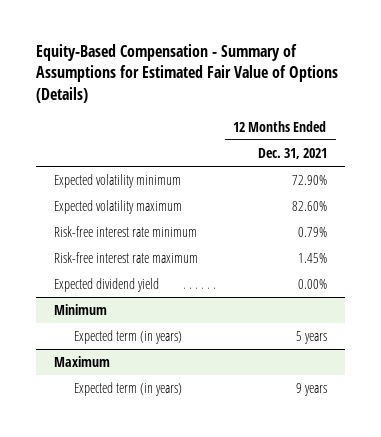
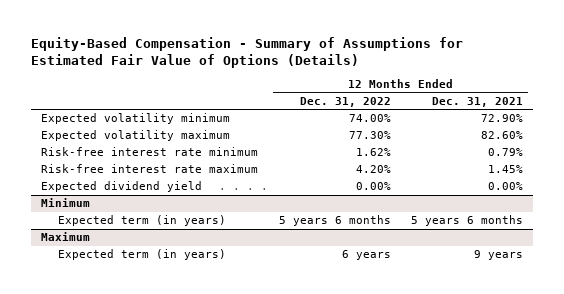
none -> [299,96,391,107] Dec. 31, 2022
[295,331,327,345] 5 years -> [411,215,524,227] 5 years 6 months

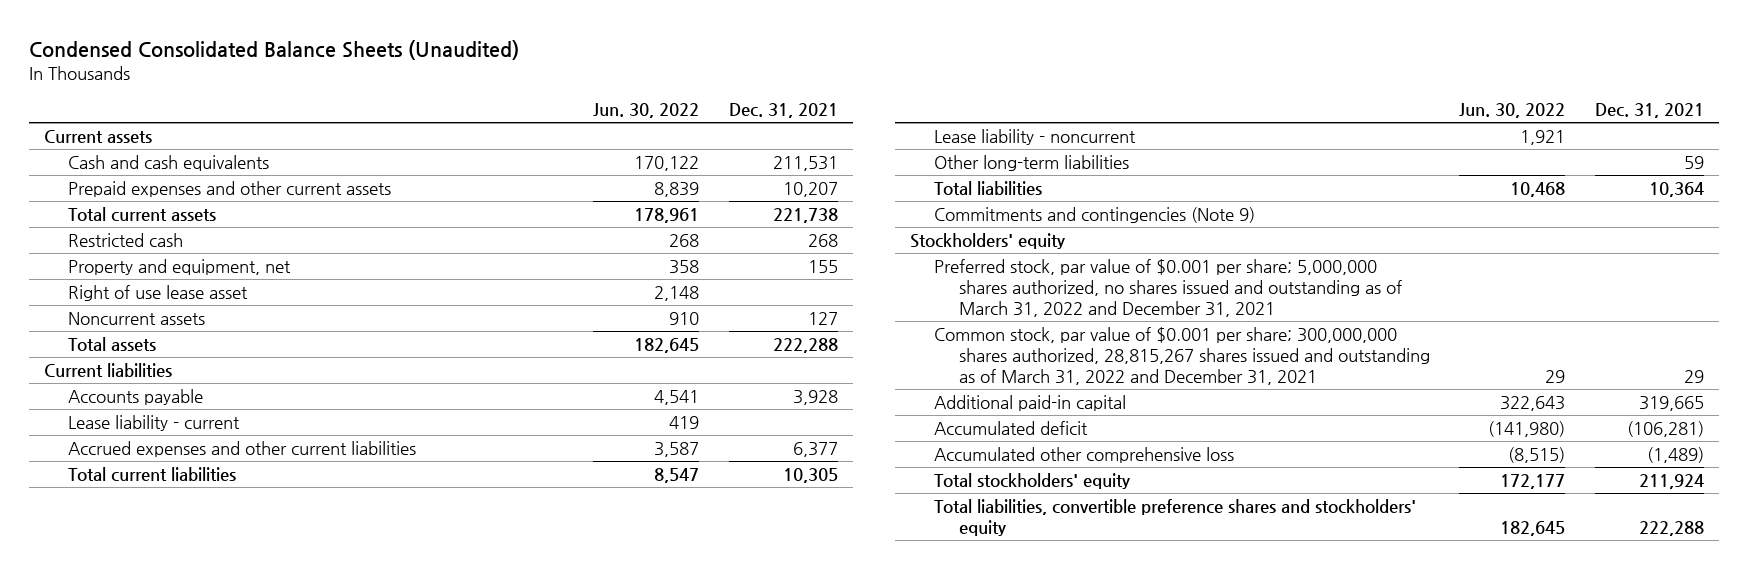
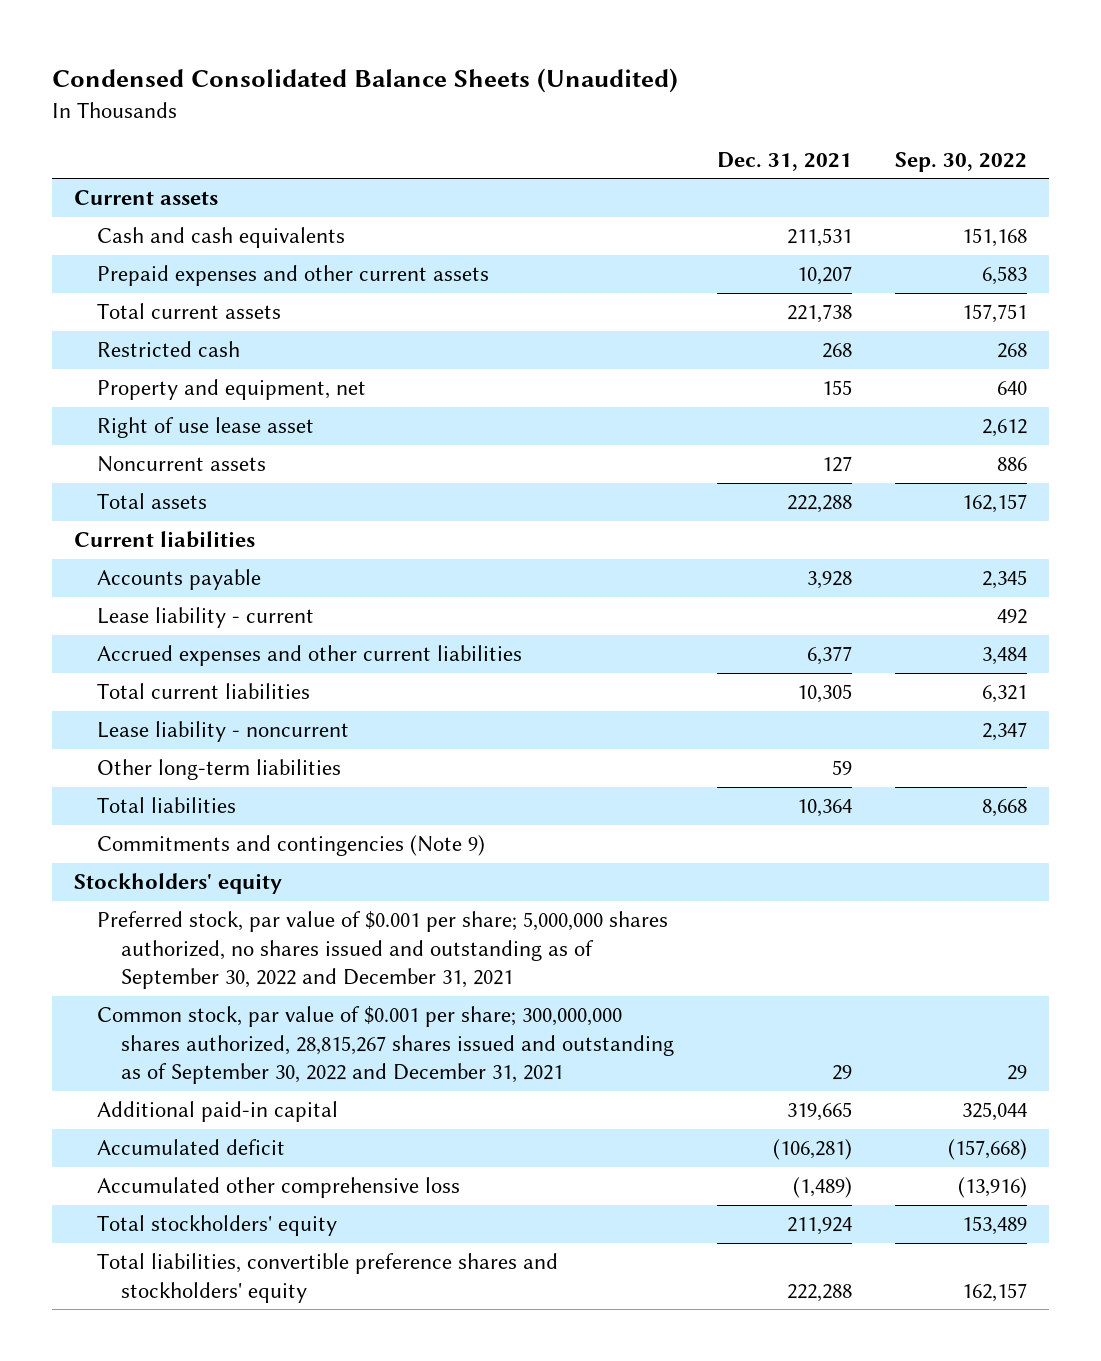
[593,102,700,118] Jun. 30, 2022 -> none
none -> [895,151,1028,172] Sep. 30, 2022
[934,259,1402,318] Preferred stock, par value of $0.001 per share; 5,000,000 shares authorized, no shares issued and outstanding as of March 31, 2022 and December 31, 2021 -> [97,911,669,990] Preferred stock, par value of $0.001 per share; 5,000,000 shares authorized, no shares issued and outstanding as of September 30, 2022 and December 31, 2021
[934,327,1430,386] Common stock, par value of $0.001 per share; 300,000,000 shares authorized, 28,815,267 shares issued and outstanding as of March 31, 2022 and December 31, 2021 -> [97,1006,674,1085] Common stock, par value of $0.001 per share; 300,000,000 shares authorized, 28,815,267 shares issued and outstanding as of September 30, 2022 and December 31, 2021

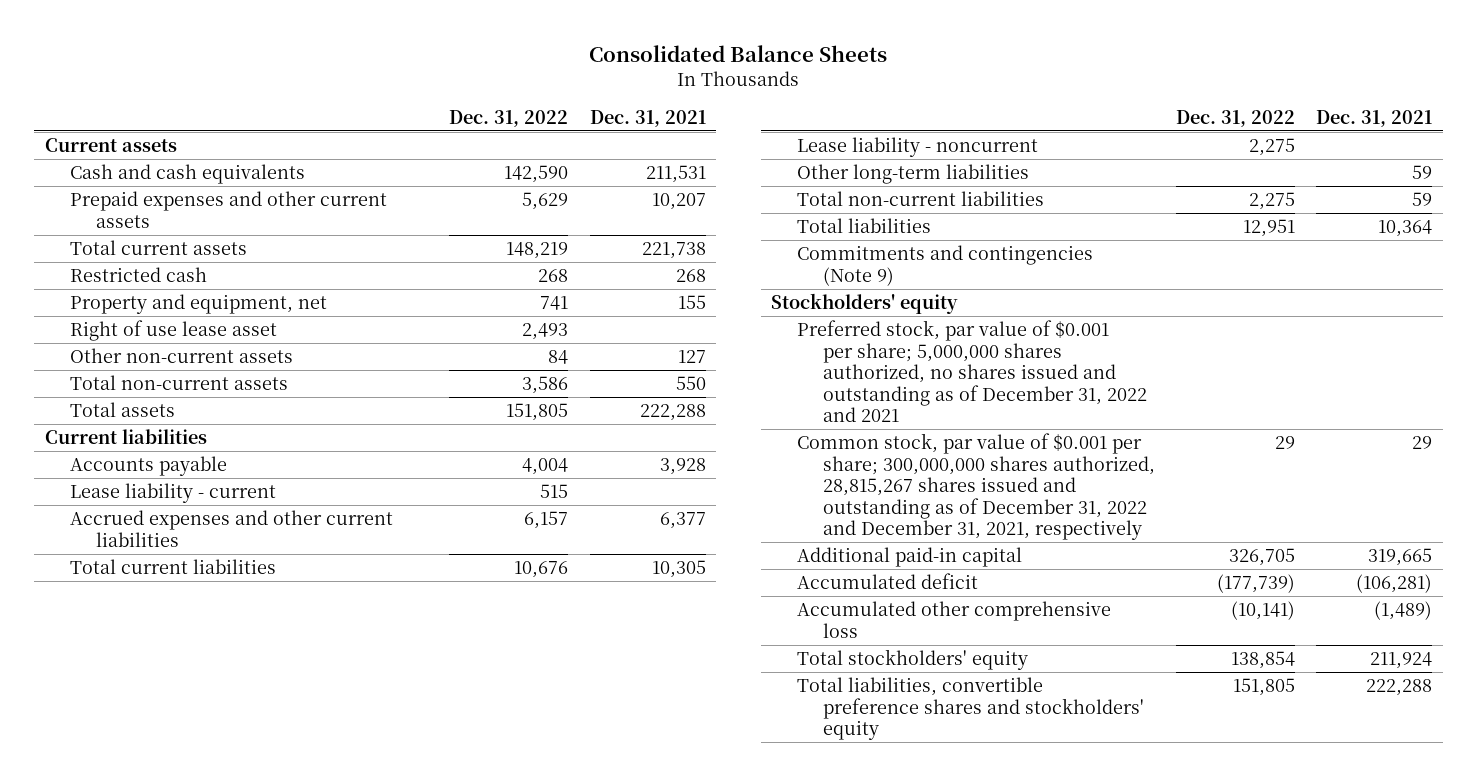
[52,68,679,94] Condensed Consolidated Balance Sheets (Unaudited) -> [589,44,888,62] Consolidated Balance Sheets
[895,151,1028,172] Sep. 30, 2022 -> none
none -> [449,109,569,127] Dec. 31, 2022
[97,456,267,473] Noncurrent assets -> [70,348,294,364] Other non-current assets
none -> [70,375,289,391] Total non-current assets
none -> [796,191,1044,207] Total non-current liabilities
[97,911,669,990] Preferred stock, par value of $0.001 per share; 5,000,000 shares authorized, no shares issued and outstanding as of September 30, 2022 and December 31, 2021 -> [796,320,1147,423] Preferred stock, par value of $0.001 per share; 5,000,000 shares authorized, no shares issued and outstanding as of December 31, 2022 and 2021
[97,1006,674,1085] Common stock, par value of $0.001 per share; 300,000,000 shares authorized, 28,815,267 shares issued and outstanding as of September 30, 2022 and December 31, 2021 -> [796,433,1155,541] Common stock, par value of $0.001 per share; 300,000,000 shares authorized, 28,815,267 shares issued and outstanding as of December 31, 2022 and December 31, 2021, respectively

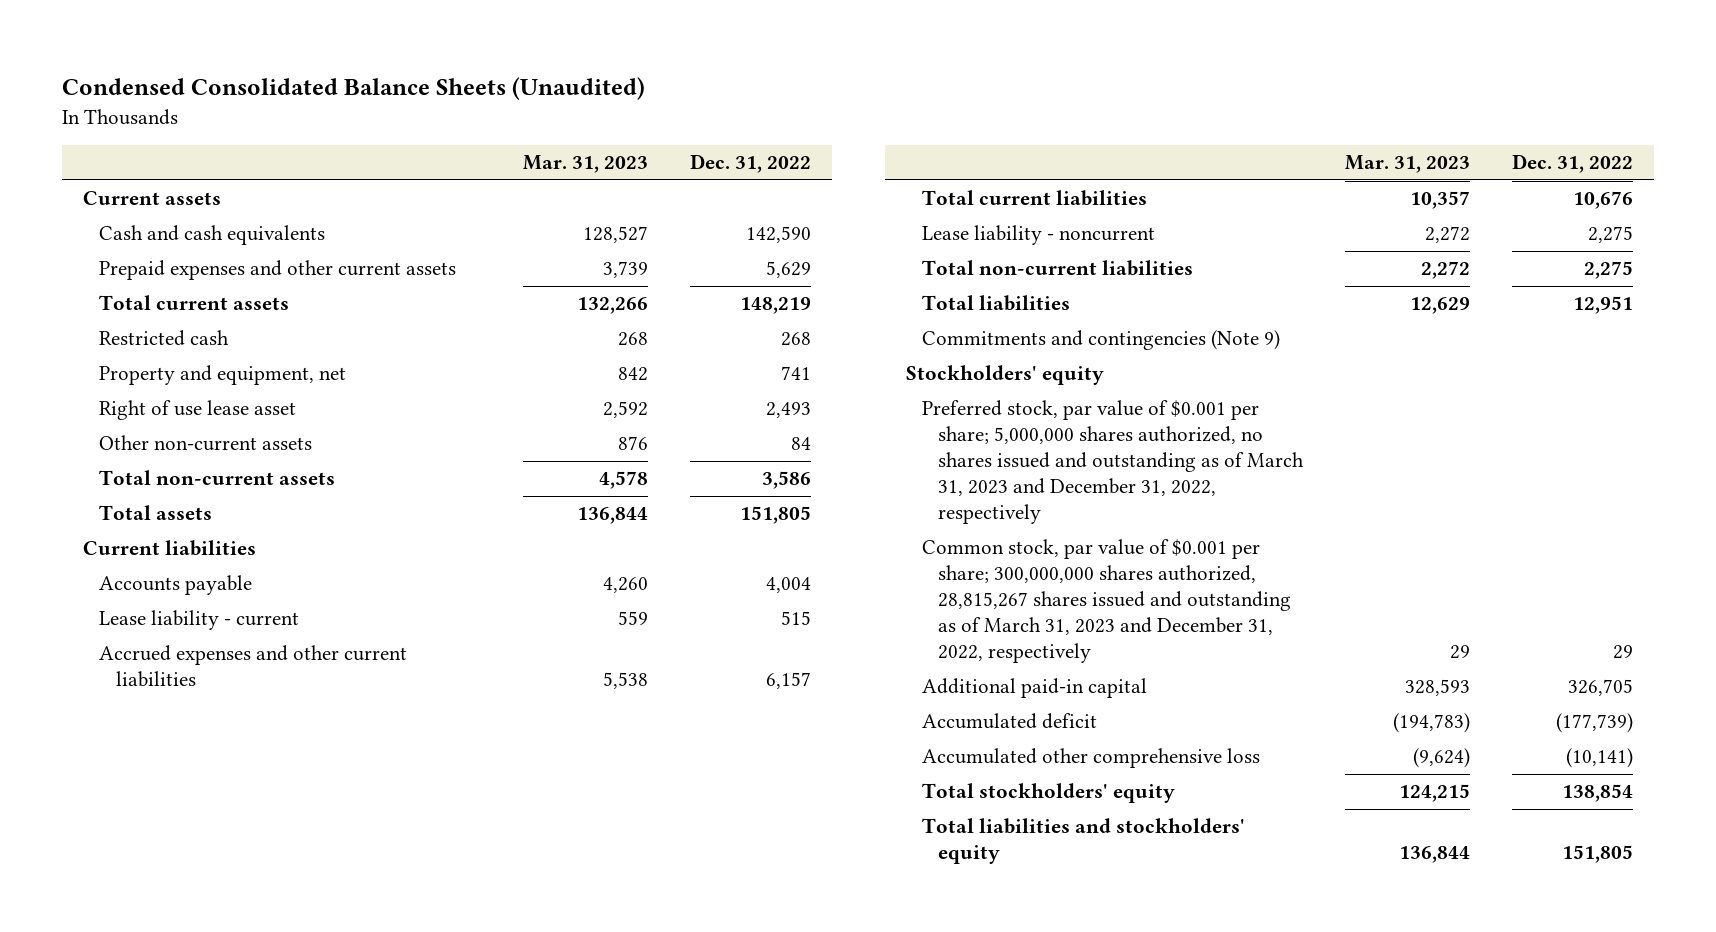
[589,44,888,62] Consolidated Balance Sheets -> [62,76,646,100] Condensed Consolidated Balance Sheets (Unaudited)
[589,109,706,127] Dec. 31, 2021 -> none
none -> [522,155,648,174] Mar. 31, 2023
[796,164,1029,185] Other long-term liabilities -> none
[796,320,1147,423] Preferred stock, par value of $0.001 per share; 5,000,000 shares authorized, no shares issued and outstanding as of December 31, 2022 and 2021 -> [922,400,1305,525] Preferred stock, par value of $0.001 per share; 5,000,000 shares authorized, no shares issued and outstanding as of March 31, 2023 and December 31, 2022, respectively
[796,433,1155,541] Common stock, par value of $0.001 per share; 300,000,000 shares authorized, 28,815,267 shares issued and outstanding as of December 31, 2022 and December 31, 2021, respectively -> [922,539,1292,664] Common stock, par value of $0.001 per share; 300,000,000 shares authorized, 28,815,267 shares issued and outstanding as of March 31, 2023 and December 31, 2022, respectively
[796,677,1144,741] Total liabilities, convertible preference shares and stockholders' equity -> [922,818,1246,865] Total liabilities and stockholders' equity

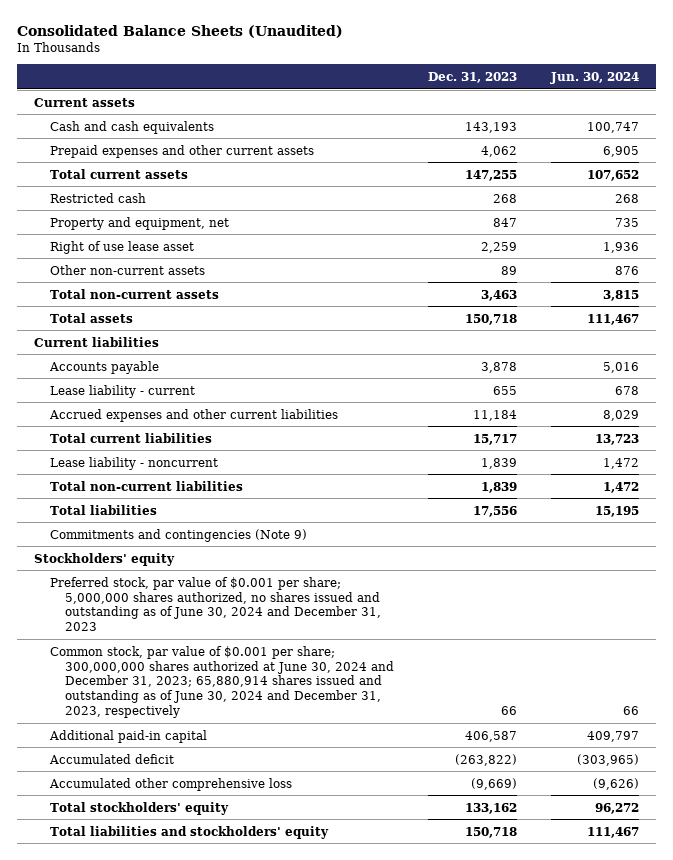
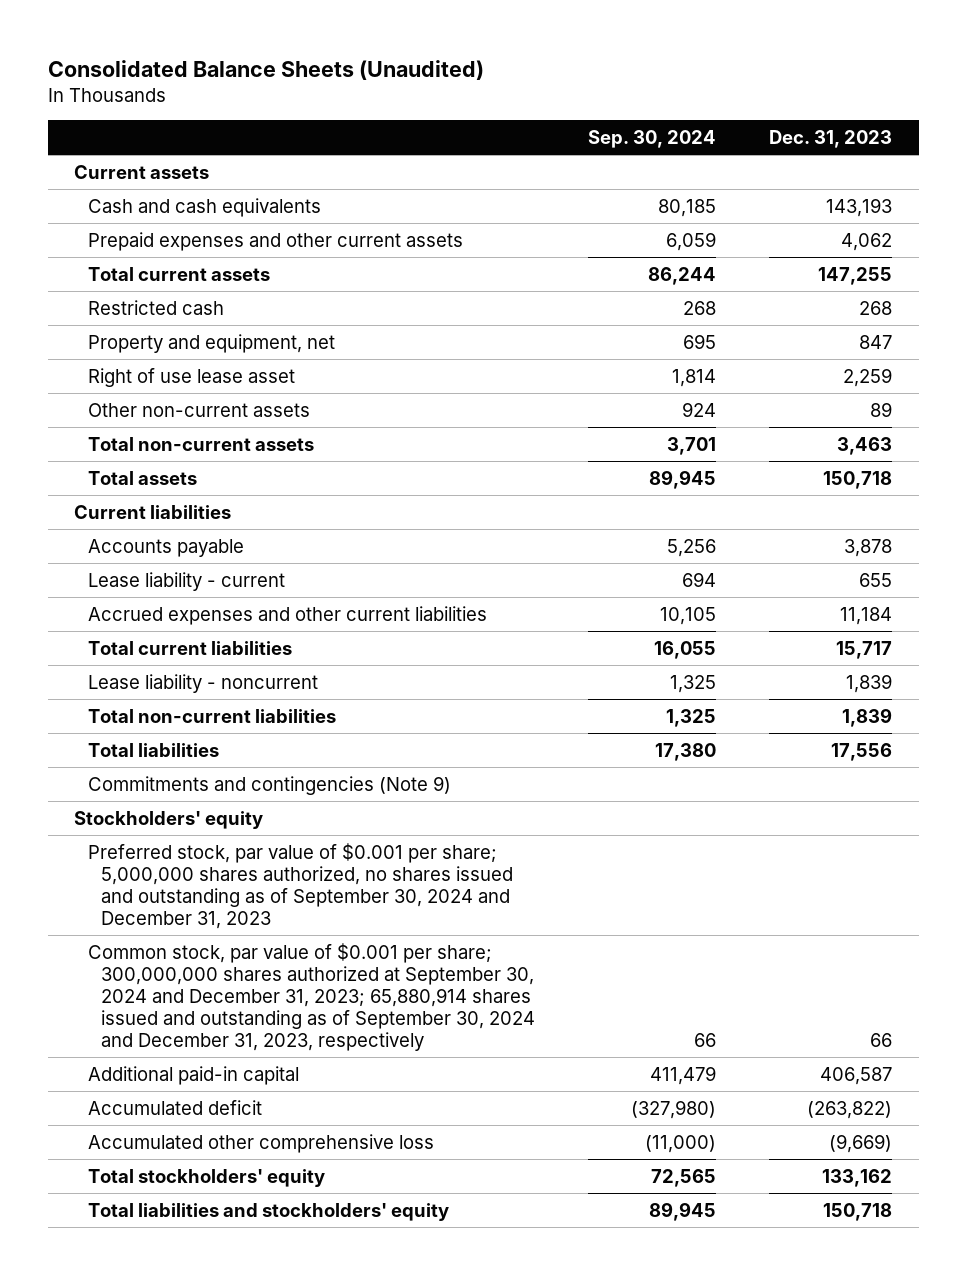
[550,72,640,85] Jun. 30, 2024 -> none
none -> [588,130,717,149] Sep. 30, 2024
[49,576,382,632] Preferred stock, par value of $0.001 per share; 5,000,000 shares authorized, no shares issued and outstanding as of June 30, 2024 and December 31, 2023 -> [87,842,513,930] Preferred stock, par value of $0.001 per share; 5,000,000 shares authorized, no shares issued and outstanding as of September 30, 2024 and December 31, 2023
[49,645,395,719] Common stock, par value of $0.001 per share; 300,000,000 shares authorized at June 30, 2024 and December 31, 2023; 65,880,914 shares issued and outstanding as of June 30, 2024 and December 31, 2023, respectively -> [87,942,535,1052] Common stock, par value of $0.001 per share; 300,000,000 shares authorized at September 30, 2024 and December 31, 2023; 65,880,914 shares issued and outstanding as of September 30, 2024 and December 31, 2023, respectively

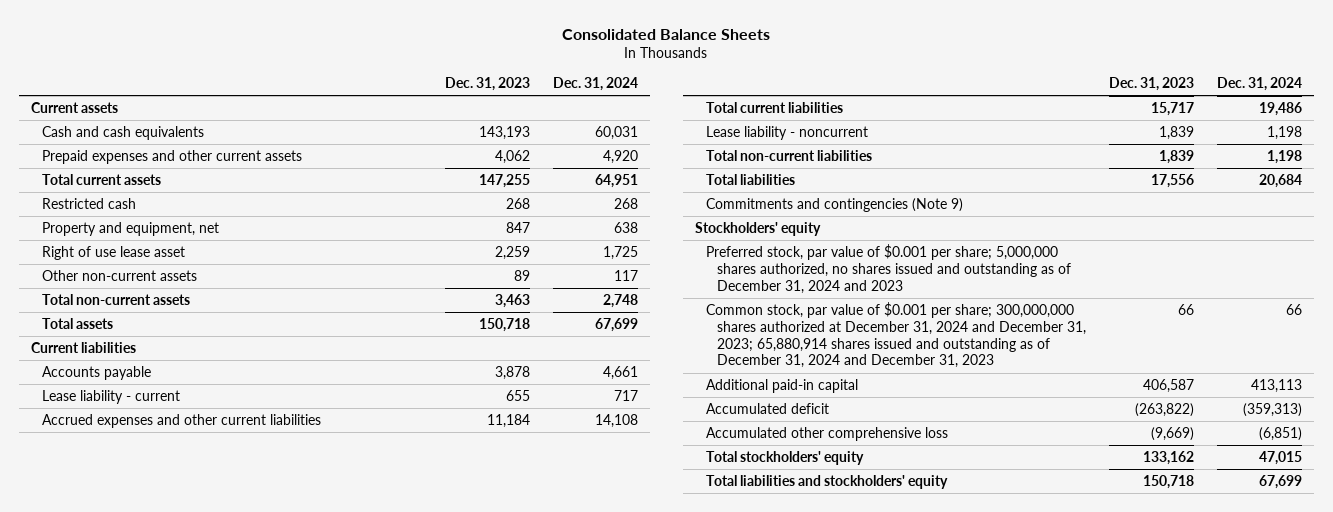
[47,59,484,80] Consolidated Balance Sheets (Unaudited) -> [562,28,771,40] Consolidated Balance Sheets
[588,130,717,149] Sep. 30, 2024 -> none
none -> [553,77,639,92] Dec. 31, 2024
[87,842,513,930] Preferred stock, par value of $0.001 per share; 5,000,000 shares authorized, no shares issued and outstanding as of September 30, 2024 and December 31, 2023 -> [705,243,1071,294] Preferred stock, par value of $0.001 per share; 5,000,000 shares authorized, no shares issued and outstanding as of December 31, 2024 and 2023
[87,942,535,1052] Common stock, par value of $0.001 per share; 300,000,000 shares authorized at September 30, 2024 and December 31, 2023; 65,880,914 shares issued and outstanding as of September 30, 2024 and December 31, 2023, respectively -> [705,301,1086,369] Common stock, par value of $0.001 per share; 300,000,000 shares authorized at December 31, 2024 and December 31, 2023; 65,880,914 shares issued and outstanding as of December 31, 2024 and December 31, 2023

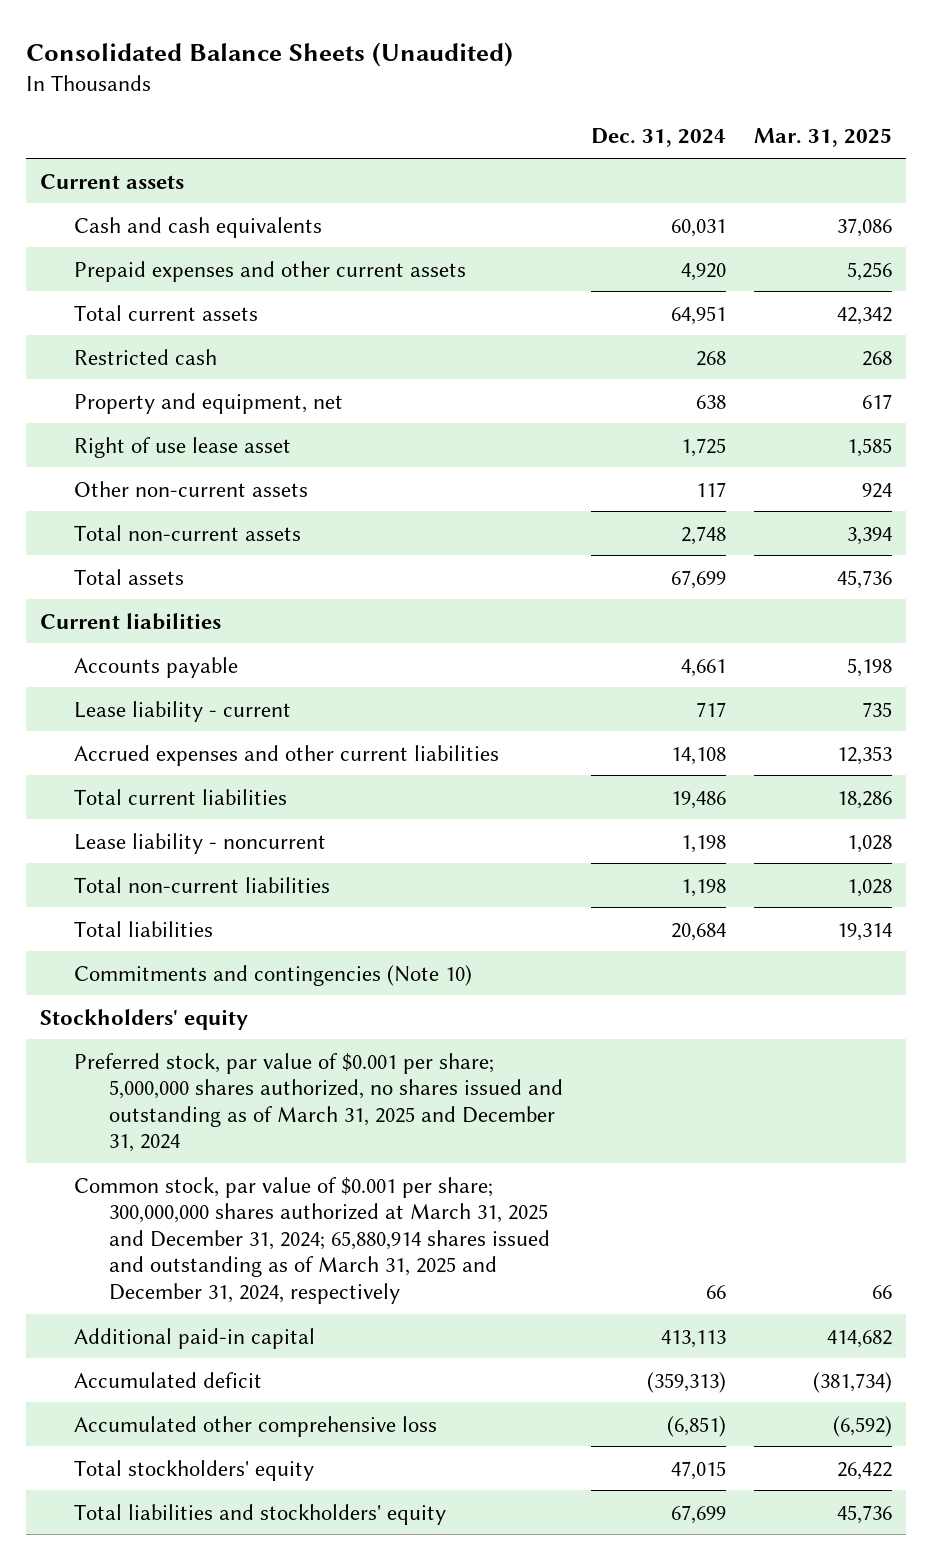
[562,28,771,40] Consolidated Balance Sheets -> [26,41,514,67] Consolidated Balance Sheets (Unaudited)
[444,77,530,92] Dec. 31, 2023 -> none
none -> [754,128,893,148] Mar. 31, 2025
[705,197,963,212] Commitments and contingencies (Note 9) -> [74,964,473,986] Commitments and contingencies (Note 10)
[705,243,1071,294] Preferred stock, par value of $0.001 per share; 5,000,000 shares authorized, no shares issued and outstanding as of December 31, 2024 and 2023 -> [74,1052,563,1153] Preferred stock, par value of $0.001 per share; 5,000,000 shares authorized, no shares issued and outstanding as of March 31, 2025 and December 31, 2024
[705,301,1086,369] Common stock, par value of $0.001 per share; 300,000,000 shares authorized at December 31, 2024 and December 31, 2023; 65,880,914 shares issued and outstanding as of December 31, 2024 and December 31, 2023 -> [74,1176,550,1304] Common stock, par value of $0.001 per share; 300,000,000 shares authorized at March 31, 2025 and December 31, 2024; 65,880,914 shares issued and outstanding as of March 31, 2025 and December 31, 2024, respectively

